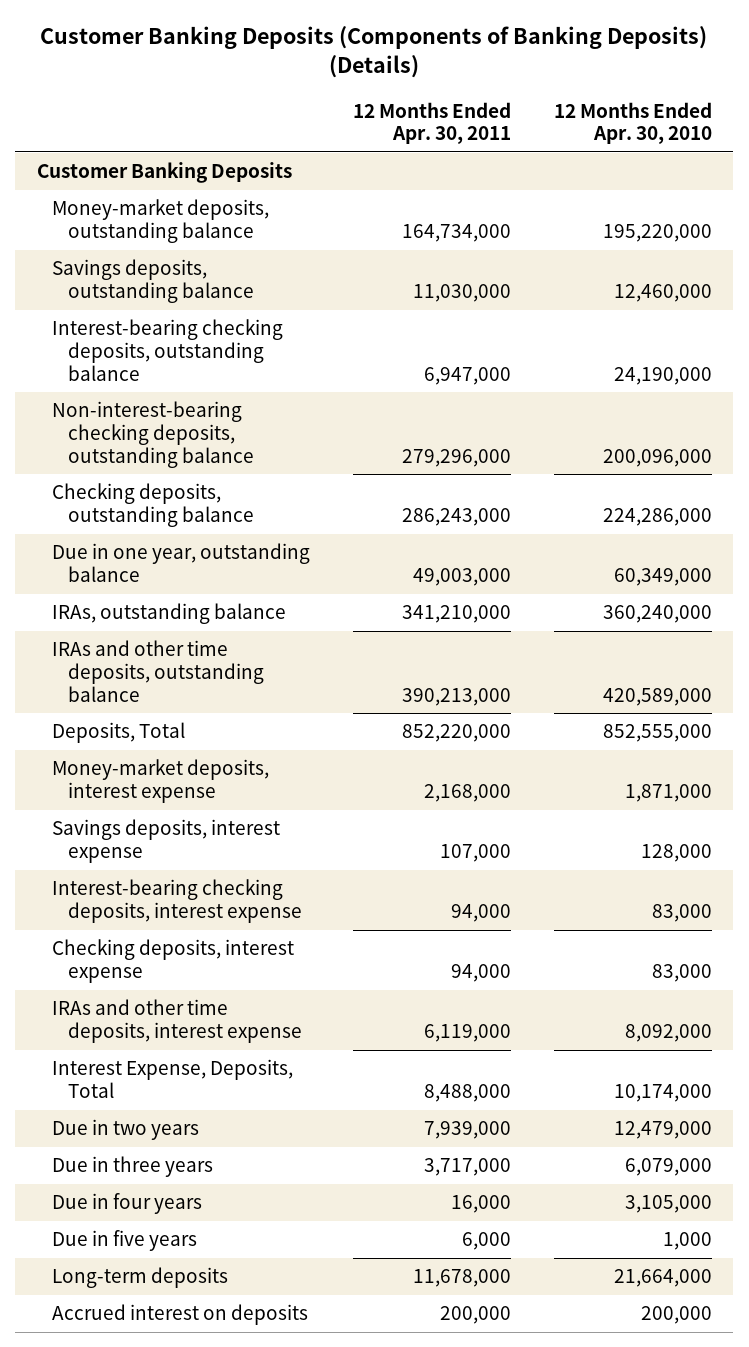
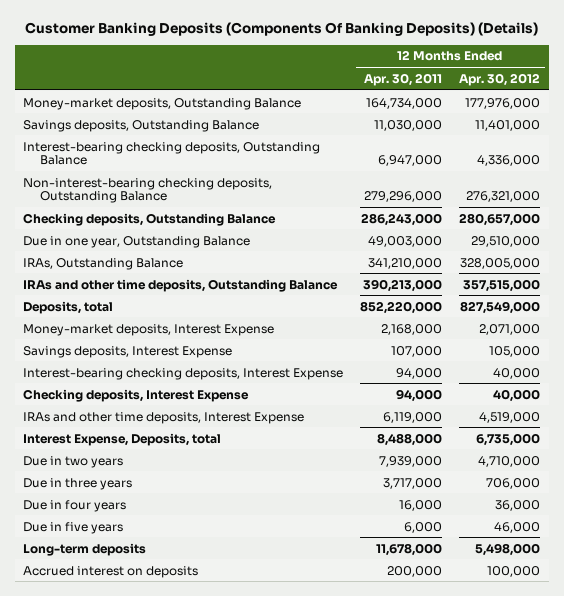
[40,26,708,79] Customer Banking Deposits (Components of Banking Deposits) (Details) -> [24,21,538,36] Customer Banking Deposits (Components Of Banking Deposits) (Details)
[553,101,712,145] 12 Months Ended Apr. 30, 2010 -> none
none -> [459,72,541,86] Apr. 30, 2012
[36,162,292,184] Customer Banking Deposits -> none
[52,199,270,243] Money-market deposits, outstanding balance -> [23,97,302,110] Money-market deposits, Outstanding Balance
[52,259,255,303] Savings deposits, outstanding balance -> [23,119,260,132] Savings deposits, Outstanding Balance
[52,319,284,381] Interest-bearing checking deposits, outstanding balance -> [23,141,321,166] Interest-bearing checking deposits, Outstanding Balance
[52,401,255,468] Non-interest-bearing checking deposits, outstanding balance -> [23,177,273,204] Non-interest-bearing checking deposits, Outstanding Balance
[52,483,255,527] Checking deposits, outstanding balance -> [23,212,277,226] Checking deposits, Outstanding Balance
[52,543,311,582] Due in one year, outstanding balance -> [23,235,251,248] Due in one year, Outstanding Balance
[52,603,287,625] IRAs, outstanding balance -> [23,257,184,270] IRAs, Outstanding Balance
[52,640,265,702] IRAs and other time deposits, outstanding balance -> [23,278,339,292] IRAs and other time deposits, Outstanding Balance
[52,722,186,744] Deposits, Total -> [23,300,114,314] Deposits, total
[52,759,270,803] Money-market deposits, interest expense -> [23,323,275,336] Money-market deposits, Interest Expense
[52,819,281,863] Savings deposits, interest expense -> [23,345,233,358] Savings deposits, Interest Expense
[52,879,303,923] Interest-bearing checking deposits, interest expense -> [23,367,344,380] Interest-bearing checking deposits, Interest Expense
[52,939,295,983] Checking deposits, interest expense -> [23,388,250,402] Checking deposits, Interest Expense
[52,999,303,1043] IRAs and other time deposits, interest expense -> [23,411,305,424] IRAs and other time deposits, Interest Expense
[52,1059,294,1098] Interest Expense, Deposits, Total -> [23,432,222,446] Interest Expense, Deposits, total

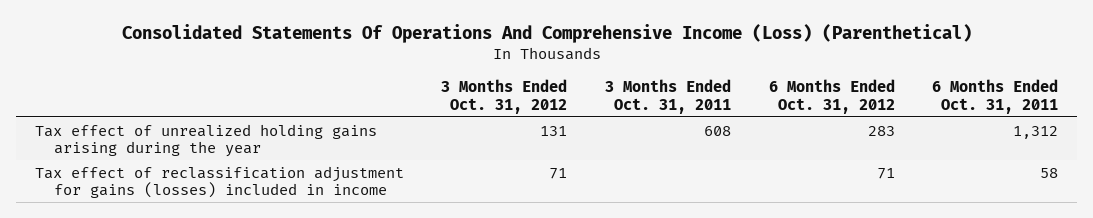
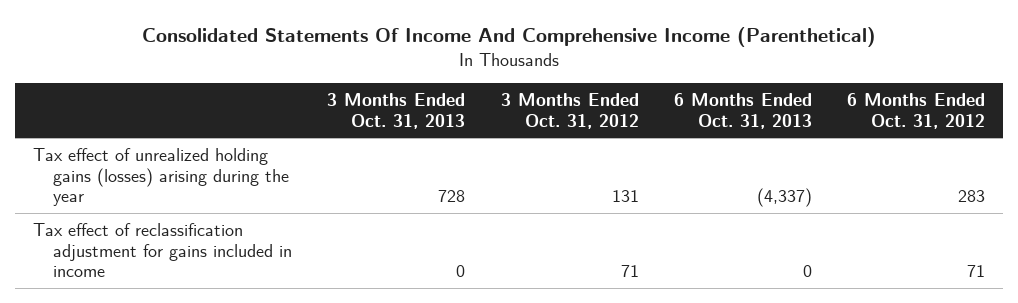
[121,24,972,44] Consolidated Statements Of Operations And Comprehensive Income (Loss) (Parenthetical) -> [142,27,877,48] Consolidated Statements Of Income And Comprehensive Income (Parenthetical)
[605,79,732,114] 3 Months Ended Oct. 31, 2011 -> none
[932,79,1059,114] 6 Months Ended Oct. 31, 2011 -> none
none -> [327,92,466,129] 3 Months Ended Oct. 31, 2013
none -> [673,92,812,129] 6 Months Ended Oct. 31, 2013
[34,123,377,158] Tax effect of unrealized holding gains arising during the year -> [33,147,289,207] Tax effect of unrealized holding gains (losses) arising during the year
[34,165,404,199] Tax effect of reclassification adjustment for gains (losses) included in income -> [33,222,292,278] Tax effect of reclassification adjustment for gains included in income

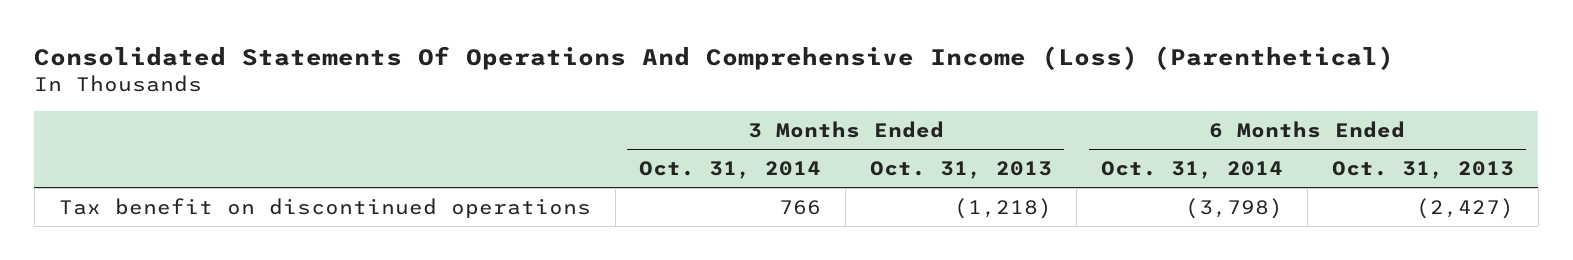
[142,27,877,48] Consolidated Statements Of Income And Comprehensive Income (Parenthetical) -> [34,45,1395,70] Consolidated Statements Of Operations And Comprehensive Income (Loss) (Parenthetical)
[500,92,639,129] 3 Months Ended Oct. 31, 2012 -> none
[847,92,986,129] 6 Months Ended Oct. 31, 2012 -> none
none -> [639,161,822,180] Oct. 31, 2014
none -> [1101,161,1284,180] Oct. 31, 2014
[33,147,289,207] Tax effect of unrealized holding gains (losses) arising during the year -> none
[33,222,292,278] Tax effect of reclassification adjustment for gains included in income -> none
none -> [58,197,591,218] Tax benefit on discontinued operations

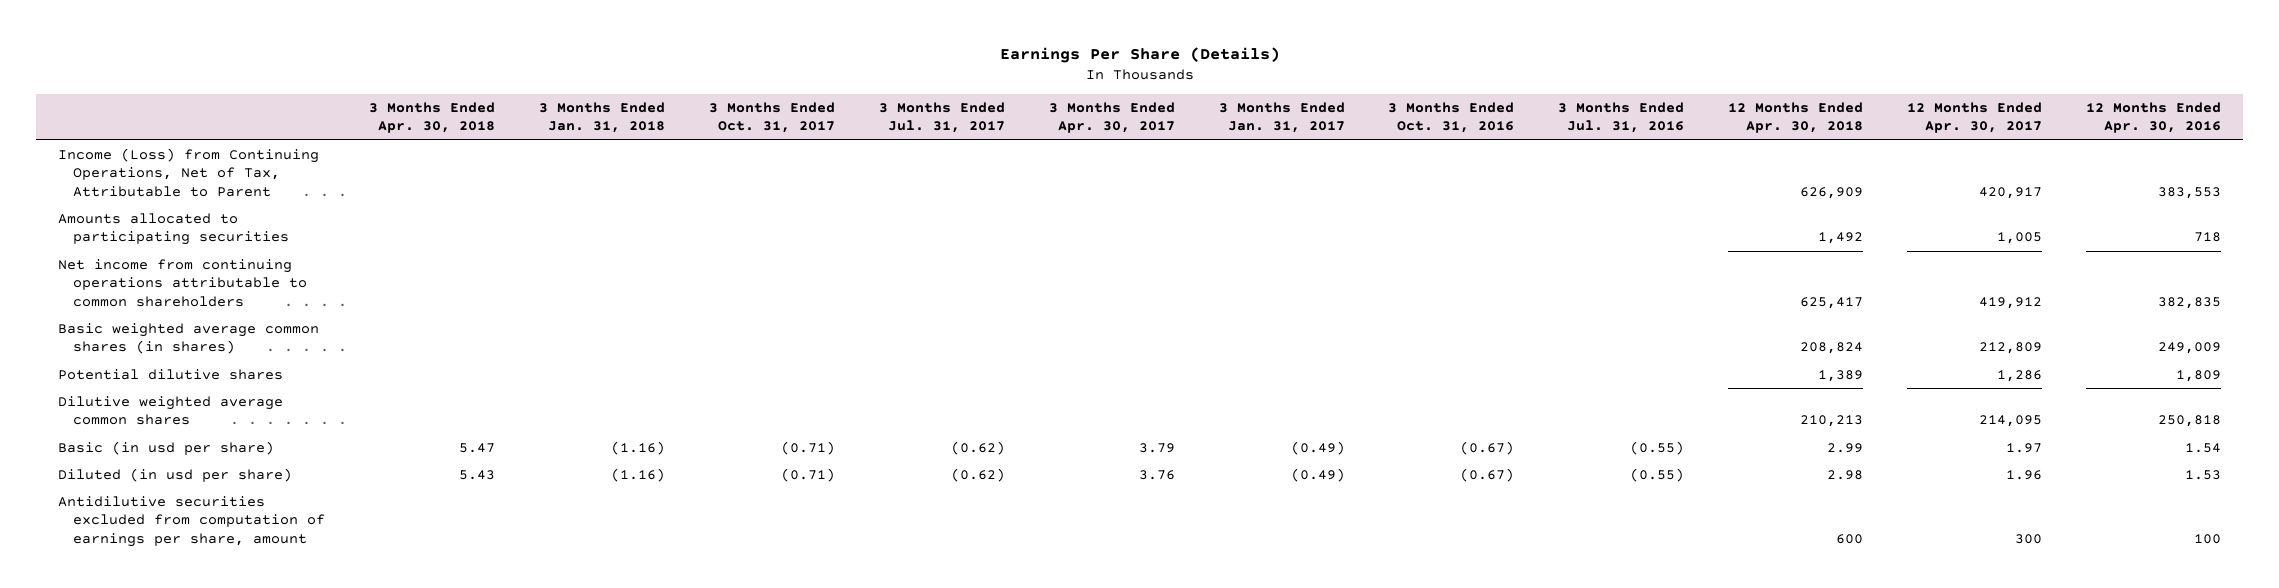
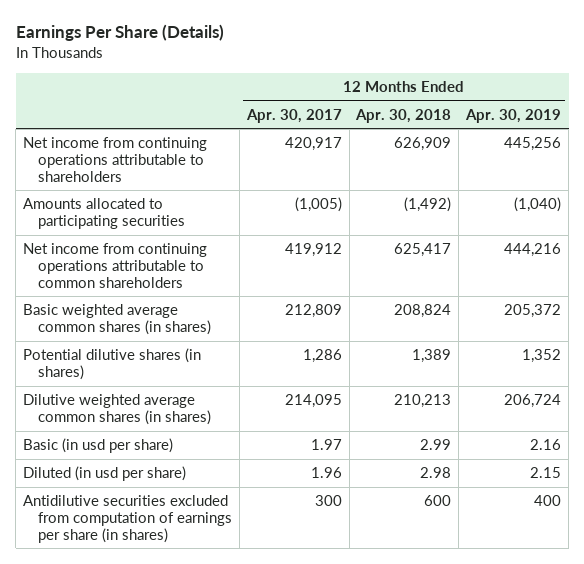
[369,102,496,134] 3 Months Ended Apr. 30, 2018 -> none
[538,102,665,134] 3 Months Ended Jan. 31, 2018 -> none
[708,102,835,134] 3 Months Ended Oct. 31, 2017 -> none
[878,102,1005,134] 3 Months Ended Jul. 31, 2017 -> none
[1048,102,1175,134] 3 Months Ended Apr. 30, 2017 -> none
[1218,102,1345,134] 3 Months Ended Jan. 31, 2017 -> none
[1388,102,1515,134] 3 Months Ended Oct. 31, 2016 -> none
[1558,102,1685,134] 3 Months Ended Jul. 31, 2016 -> none
[2086,102,2222,134] 12 Months Ended Apr. 30, 2016 -> none
none -> [465,108,562,123] Apr. 30, 2019
[58,148,320,197] Income (Loss) from Continuing Operations, Net of Tax, Attributable to Parent -> [23,137,208,182] Net income from continuing operations attributable to shareholders
[1818,232,1864,245] 1,492 -> [404,197,452,213] (1,492)
[1997,232,2043,245] 1,005 -> [294,197,342,213] (1,005)
[58,369,284,381] Potential dilutive shares -> [23,348,202,380] Potential dilutive shares (in shares)
[58,396,284,426] Dilutive weighted average common shares -> [23,394,211,425] Dilutive weighted average common shares (in shares)
[58,496,326,547] Antidilutive securities excluded from computation of earnings per share, amount -> [23,495,232,543] Antidilutive securities excluded from computation of earnings per share (in shares)

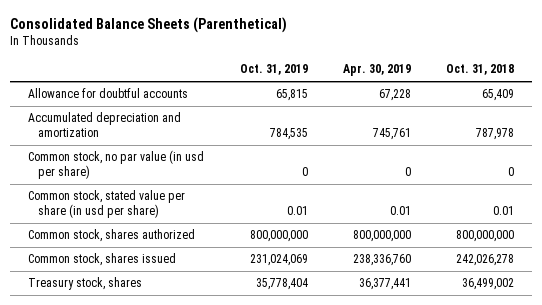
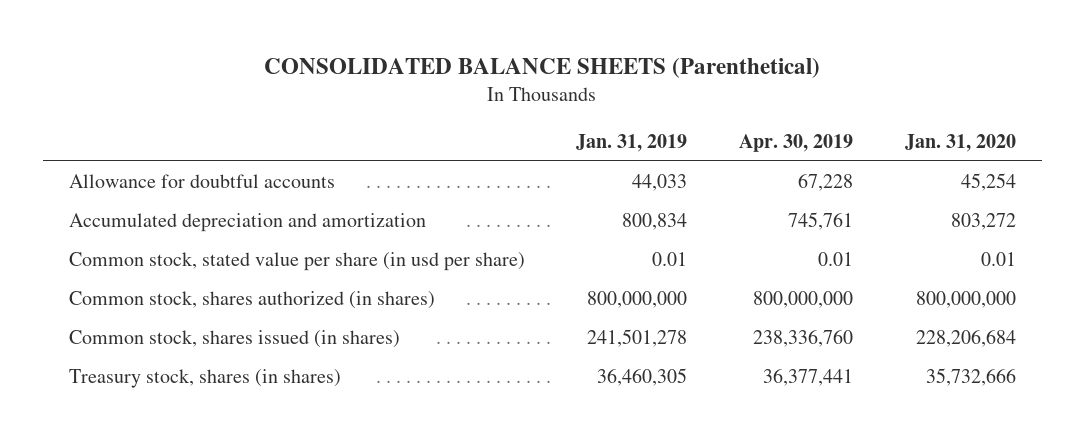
[10,17,288,34] Consolidated Balance Sheets (Parenthetical) -> [264,58,821,79] CONSOLIDATED BALANCE SHEETS (Parenthetical)
[239,64,308,76] Oct. 31, 2019 -> none
[446,64,515,76] Oct. 31, 2018 -> none
none -> [576,133,688,152] Jan. 31, 2019
none -> [904,133,1016,152] Jan. 31, 2020
[28,150,205,179] Common stock, no par value (in usd per share) -> none
[28,229,196,243] Common stock, shares authorized -> [68,291,435,310] Common stock, shares authorized (in shares)
[28,253,177,267] Common stock, shares issued -> [68,330,400,349] Common stock, shares issued (in shares)
[28,277,143,291] Treasury stock, shares -> [68,369,341,389] Treasury stock, shares (in shares)

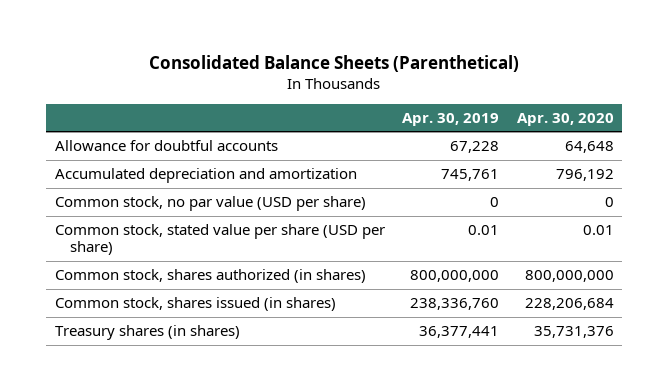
[264,58,821,79] CONSOLIDATED BALANCE SHEETS (Parenthetical) -> [149,55,520,73] Consolidated Balance Sheets (Parenthetical)
[576,133,688,152] Jan. 31, 2019 -> none
[904,133,1016,152] Jan. 31, 2020 -> none
none -> [516,113,614,127] Apr. 30, 2020
none -> [54,196,366,212] Common stock, no par value (USD per share)
[68,252,525,272] Common stock, stated value per share (in usd per share) -> [54,224,385,256] Common stock, stated value per share (USD per share)
[68,369,341,389] Treasury stock, shares (in shares) -> [54,325,240,341] Treasury shares (in shares)

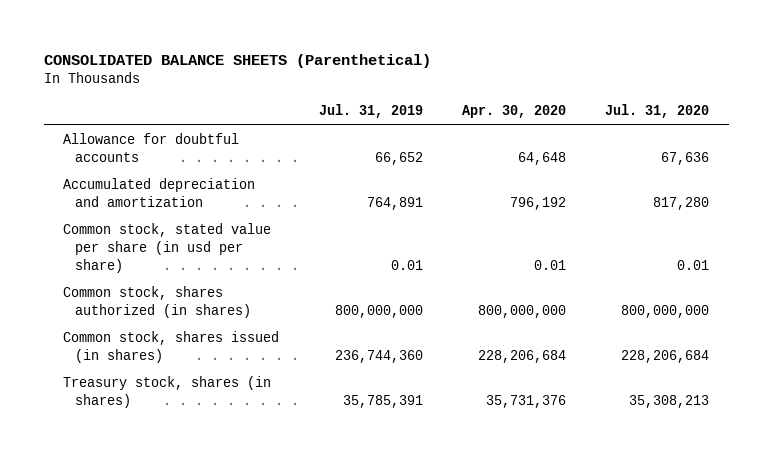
[149,55,520,73] Consolidated Balance Sheets (Parenthetical) -> [43,54,431,69] CONSOLIDATED BALANCE SHEETS (Parenthetical)
[402,113,500,127] Apr. 30, 2019 -> none
none -> [318,104,423,119] Jul. 31, 2019
none -> [605,104,710,119] Jul. 31, 2020
[54,196,366,212] Common stock, no par value (USD per share) -> none
[54,224,385,256] Common stock, stated value per share (USD per share) -> [63,223,272,273] Common stock, stated value per share (in usd per share)
[54,325,240,341] Treasury shares (in shares) -> [63,376,272,409] Treasury stock, shares (in shares)

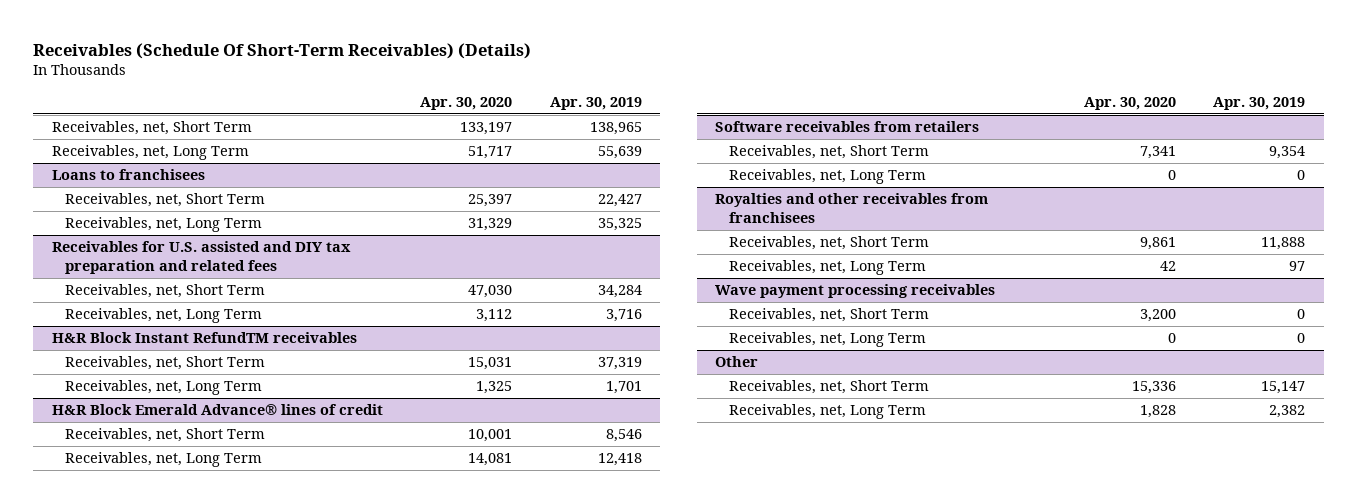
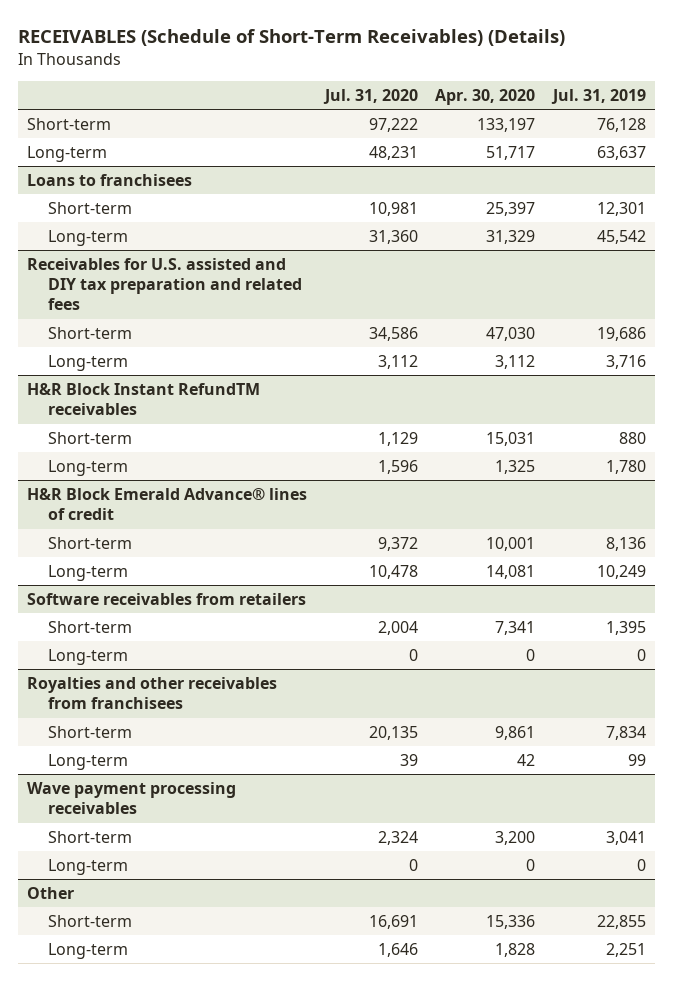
[33,42,532,59] Receivables (Schedule Of Short-Term Receivables) (Details) -> [18,29,566,47] RECEIVABLES (Schedule of Short-Term Receivables) (Details)
[549,97,642,111] Apr. 30, 2019 -> none
none -> [322,89,418,105] Jul. 31, 2020
none -> [551,89,647,105] Jul. 31, 2019
[51,121,252,136] Receivables, net, Short Term -> [27,118,112,131] Short-term
[51,145,249,161] Receivables, net, Long Term -> [27,146,108,163] Long-term
[65,193,266,208] Receivables, net, Short Term -> [48,202,133,215] Short-term
[65,217,263,233] Receivables, net, Long Term -> [48,230,129,247] Long-term
[65,284,266,299] Receivables, net, Short Term -> [48,327,133,340] Short-term
[65,308,263,324] Receivables, net, Long Term -> [48,355,129,372] Long-term
[65,356,266,371] Receivables, net, Short Term -> [48,432,133,445] Short-term
[65,380,263,396] Receivables, net, Long Term -> [48,460,129,477] Long-term
[65,428,266,443] Receivables, net, Short Term -> [48,537,133,550] Short-term
[65,452,263,468] Receivables, net, Long Term -> [48,565,129,582] Long-term
[728,145,929,160] Receivables, net, Short Term -> [48,621,133,634] Short-term
[728,169,926,185] Receivables, net, Long Term -> [48,649,129,666] Long-term
[728,236,929,251] Receivables, net, Short Term -> [48,726,133,739] Short-term
[728,260,926,276] Receivables, net, Long Term -> [48,754,129,771] Long-term
[728,308,929,323] Receivables, net, Short Term -> [48,831,133,844] Short-term
[728,332,926,348] Receivables, net, Long Term -> [48,859,129,876] Long-term
[728,380,929,395] Receivables, net, Short Term -> [48,915,133,928] Short-term
[728,404,926,420] Receivables, net, Long Term -> [48,943,129,960] Long-term

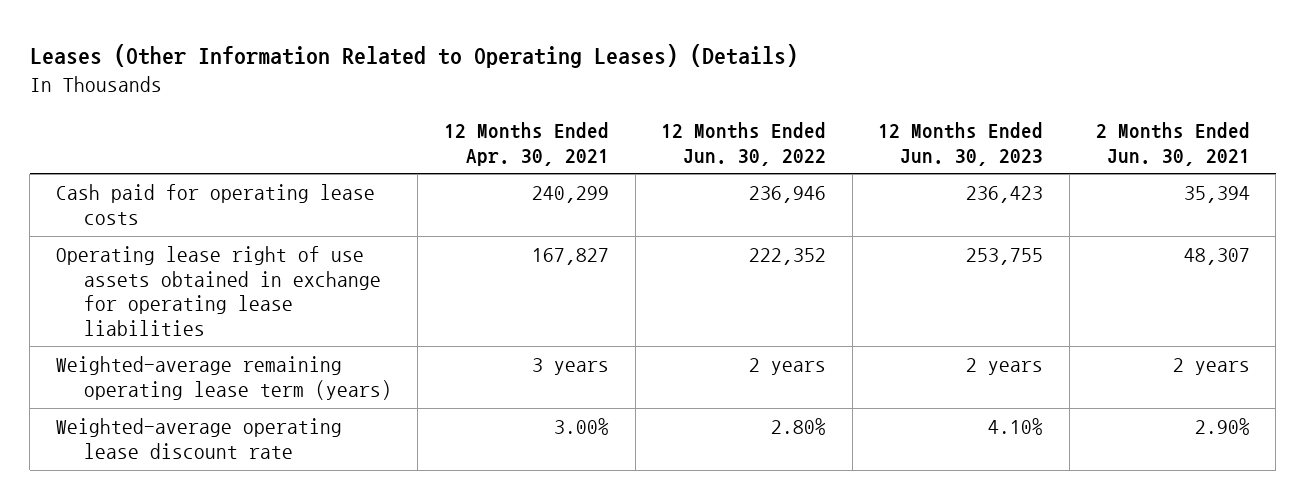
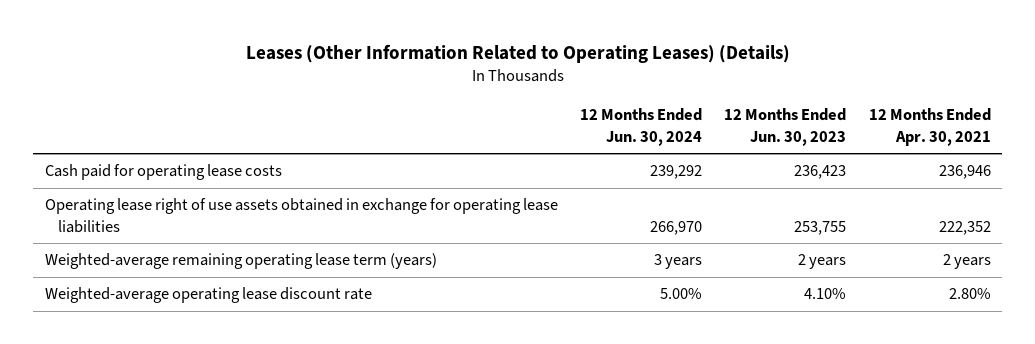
[661,122,827,166] 12 Months Ended Jun. 30, 2022 -> none
[1095,122,1250,166] 2 Months Ended Jun. 30, 2021 -> none
none -> [580,108,703,146] 12 Months Ended Jun. 30, 2024
[531,186,609,204] 240,299 -> [938,165,991,180] 236,946
[531,248,609,266] 167,827 -> [938,220,991,235] 222,352
[531,358,609,376] 3 years -> [942,254,991,270] 2 years
[553,418,609,436] 3.00% -> [948,288,991,300] 2.80%

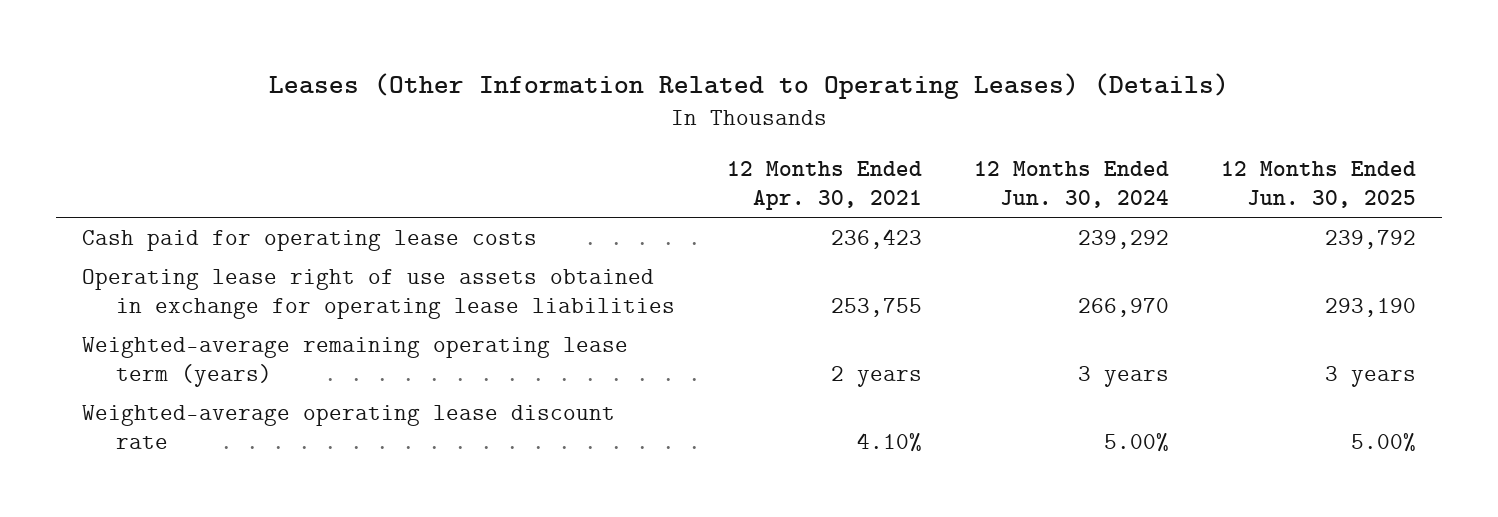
[724,108,847,146] 12 Months Ended Jun. 30, 2023 -> none
none -> [1220,161,1416,209] 12 Months Ended Jun. 30, 2025
[938,165,991,180] 236,946 -> [830,229,922,250] 236,423
[938,220,991,235] 222,352 -> [830,297,922,317] 253,755
[948,288,991,300] 2.80% -> [856,432,922,452] 4.10%

